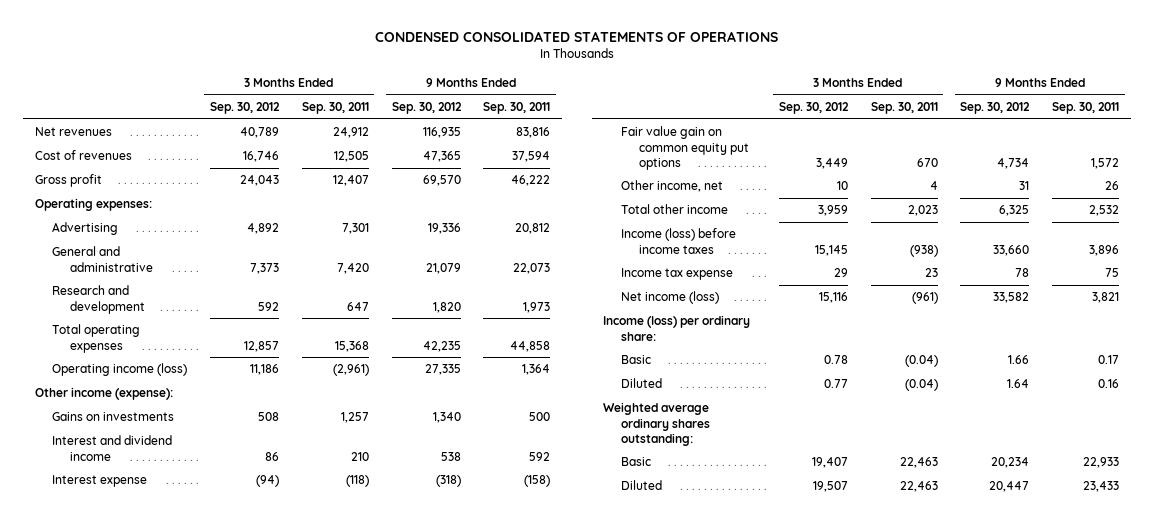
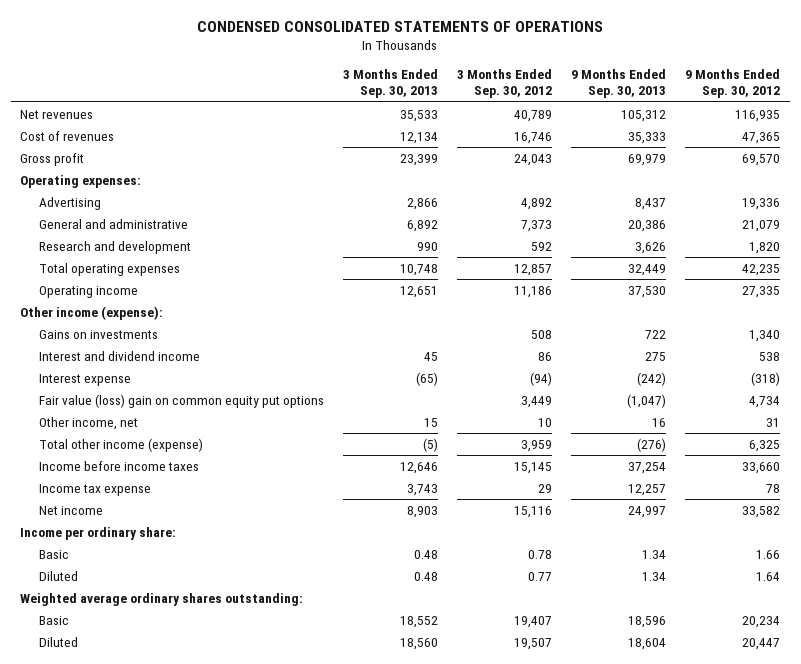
[301,101,369,114] Sep. 30, 2011 -> none
[483,101,551,114] Sep. 30, 2011 -> none
none -> [342,68,438,99] 3 Months Ended Sep. 30, 2013
none -> [571,68,667,99] 9 Months Ended Sep. 30, 2013
[52,363,188,377] Operating income (loss) -> [38,285,138,298] Operating income
[620,126,749,170] Fair value gain on common equity put options -> [38,393,324,408] Fair value (loss) gain on common equity put options
[620,204,728,215] Total other income -> [38,437,203,452] Total other income (expense)
[620,228,736,254] Income (loss) before income taxes -> [38,460,199,471] Income before income taxes
[620,291,719,305] Net income (loss) -> [38,505,103,515] Net income
[603,315,751,341] Income (loss) per ordinary share: -> [20,526,177,540] Income per ordinary share:

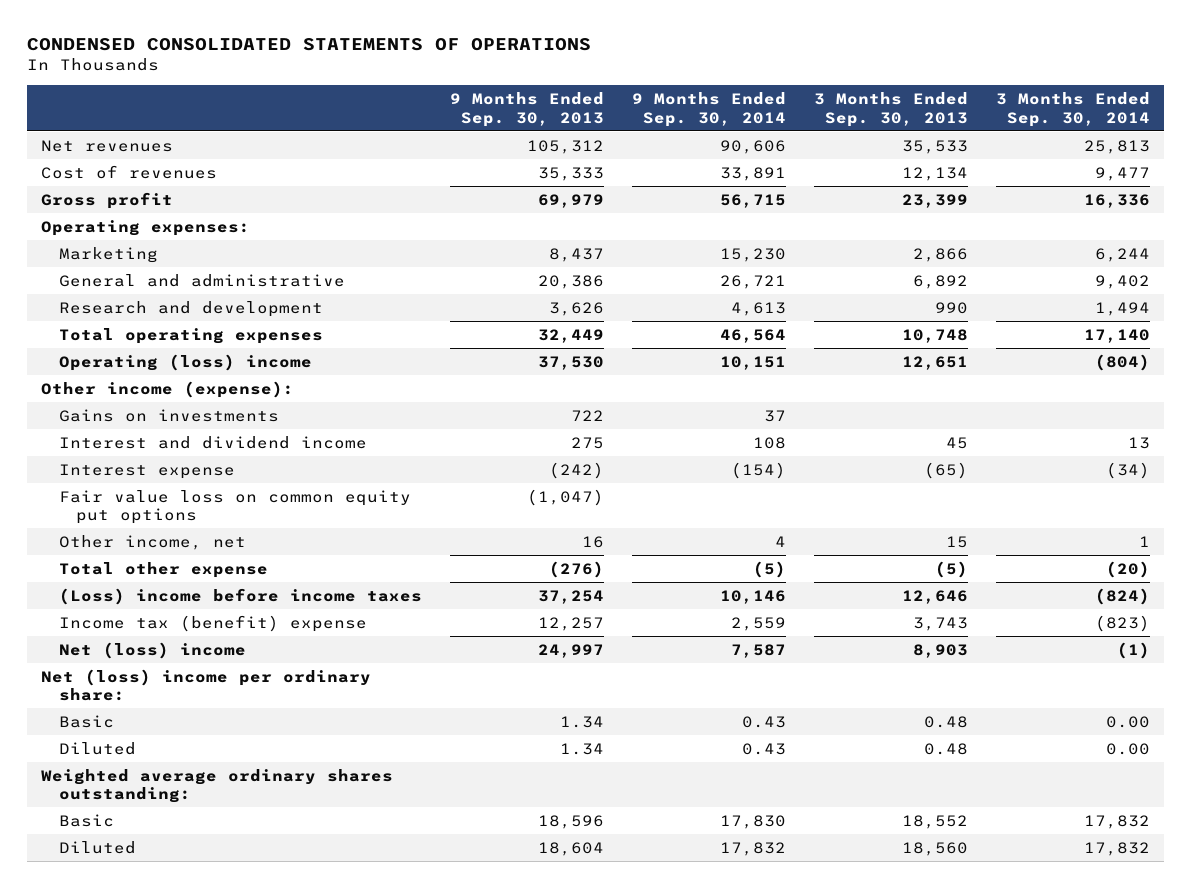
[456,68,552,99] 3 Months Ended Sep. 30, 2012 -> none
[685,68,781,99] 9 Months Ended Sep. 30, 2012 -> none
none -> [631,91,786,127] 9 Months Ended Sep. 30, 2014
none -> [995,91,1150,127] 3 Months Ended Sep. 30, 2014
[38,196,101,210] Advertising -> [58,246,158,263] Marketing
[38,285,138,298] Operating income -> [58,353,312,371] Operating (loss) income
[38,393,324,408] Fair value (loss) gain on common equity put options -> [58,489,411,525] Fair value loss on common equity put options
[38,437,203,452] Total other income (expense) -> [58,561,268,578] Total other expense
[38,460,199,471] Income before income taxes -> [58,587,422,605] (Loss) income before income taxes
[38,483,151,496] Income tax expense -> [58,614,367,632] Income tax (benefit) expense
[38,505,103,515] Net income -> [58,641,246,659] Net (loss) income
[20,526,177,540] Income per ordinary share: -> [41,668,372,702] Net (loss) income per ordinary share:

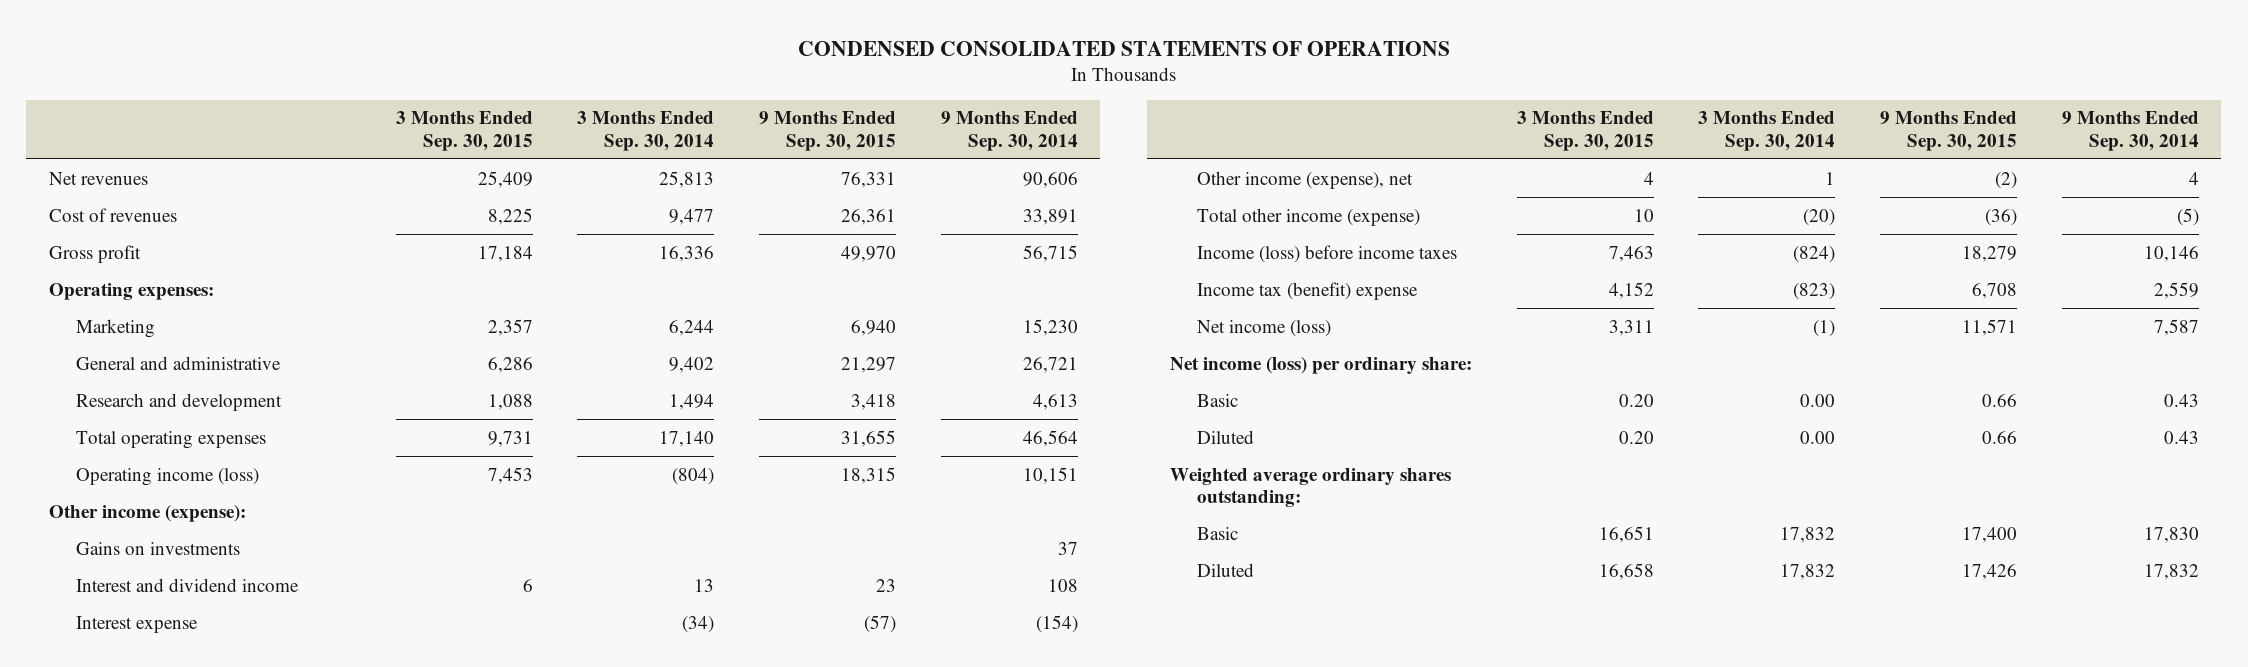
[449,91,604,127] 9 Months Ended Sep. 30, 2013 -> none
[813,91,968,127] 3 Months Ended Sep. 30, 2013 -> none
none -> [395,111,533,151] 3 Months Ended Sep. 30, 2015
none -> [759,111,897,151] 9 Months Ended Sep. 30, 2015
[58,353,312,371] Operating (loss) income -> [75,467,259,486] Operating income (loss)
[58,489,411,525] Fair value loss on common equity put options -> none
[58,534,246,550] Other income, net -> [1196,170,1413,189] Other income (expense), net
[58,561,268,578] Total other expense -> [1196,207,1420,226] Total other income (expense)
[58,587,422,605] (Loss) income before income taxes -> [1196,244,1457,263] Income (loss) before income taxes
[58,641,246,659] Net (loss) income -> [1196,319,1331,337] Net income (loss)
[41,668,372,702] Net (loss) income per ordinary share: -> [1169,356,1472,374] Net income (loss) per ordinary share:

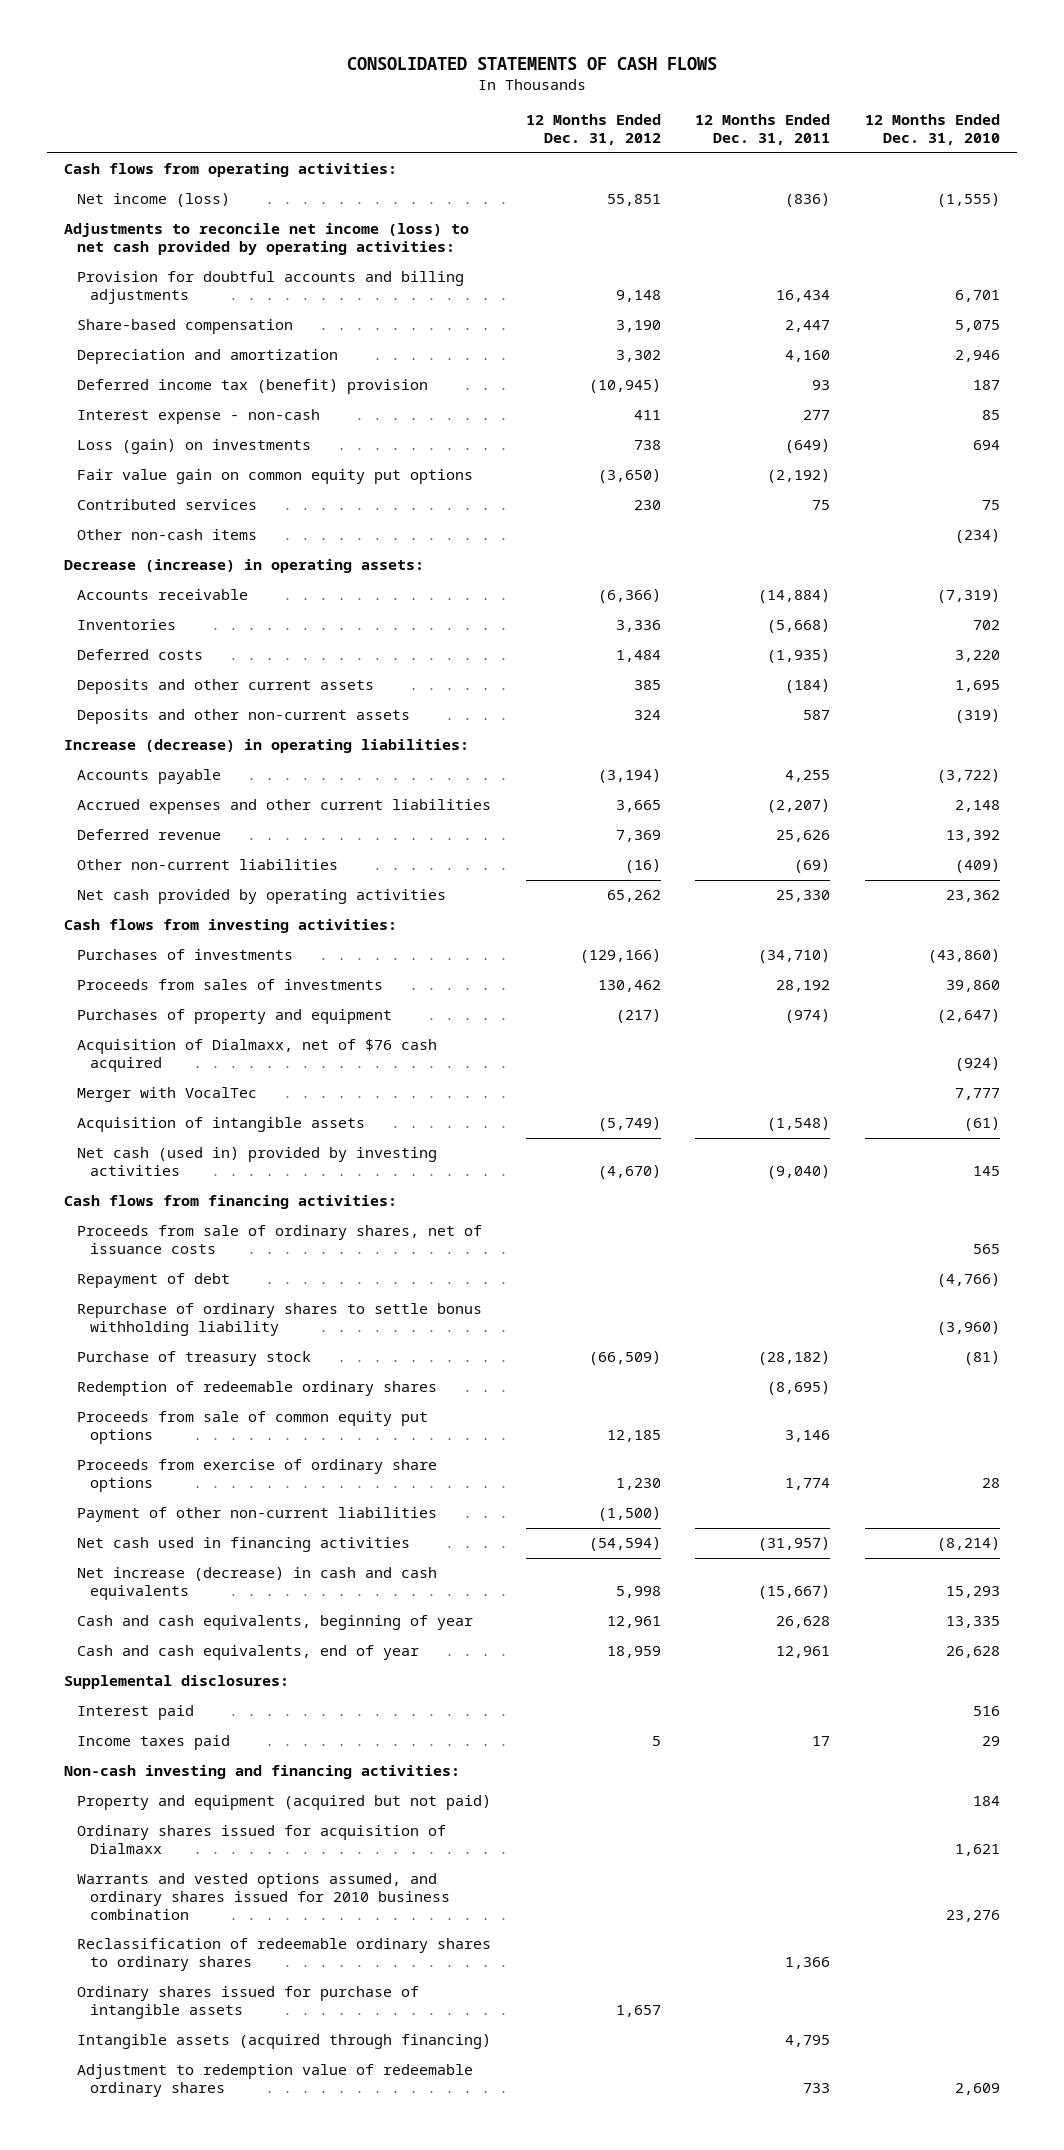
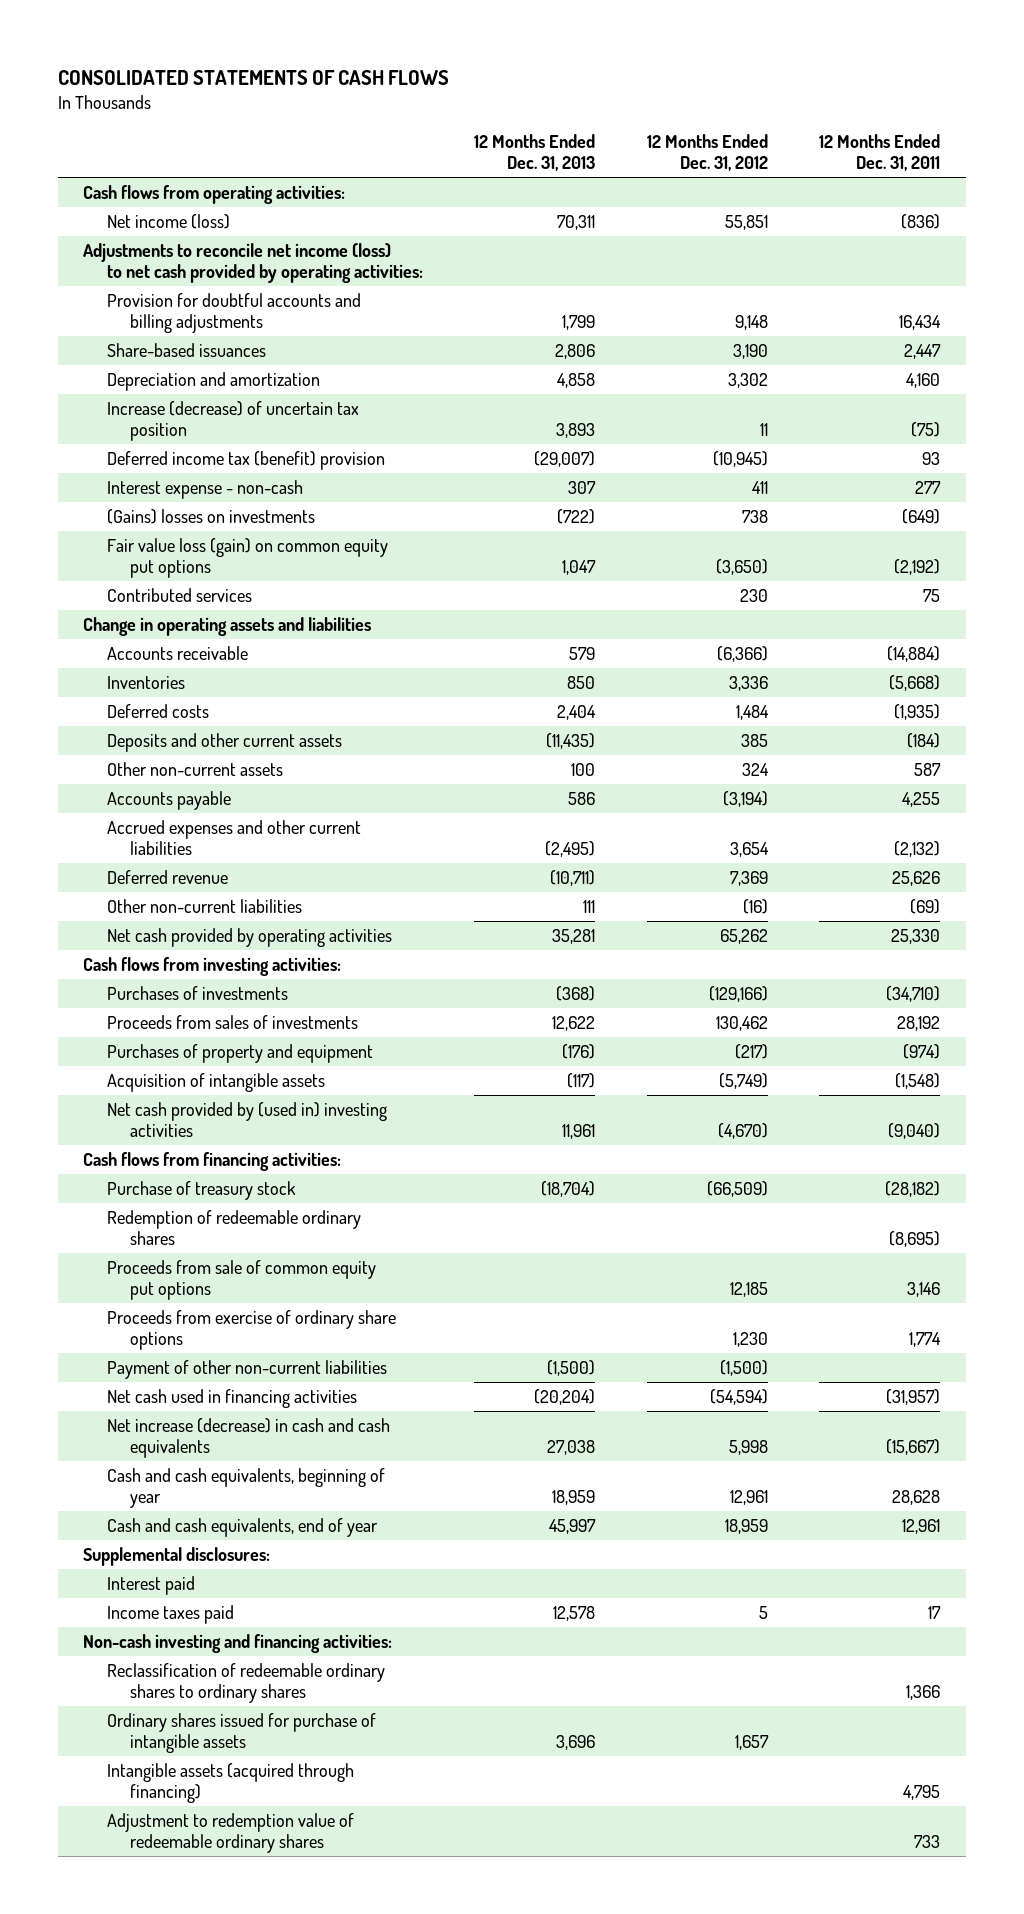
[864,114,1000,146] 12 Months Ended Dec. 31, 2010 -> none
none -> [474,134,596,172] 12 Months Ended Dec. 31, 2013
[77,319,294,335] Share-based compensation -> [106,343,266,358] Share-based issuances
none -> [106,401,359,442] Increase (decrease) of uncertain tax position
[77,439,312,455] Loss (gain) on investments -> [106,509,315,525] (Gains) losses on investments
[77,469,474,485] Fair value gain on common equity put options -> [106,538,388,579] Fair value loss (gain) on common equity put options
[77,529,258,541] Other non-cash items -> none
[63,559,424,574] Decrease (increase) in operating assets: -> none
none -> [83,617,372,637] Change in operating assets and liabilities
[63,739,469,754] Increase (decrease) in operating liabilities: -> none
[77,709,411,725] Deposits and other non-current assets -> [106,762,283,777] Other non-current assets
[615,800,661,813] 3,665 -> [729,842,769,858] 3,654
[767,799,831,814] (2,207) -> [894,841,941,858] (2,132)
[77,1039,438,1073] Acquisition of Dialmaxx, net of $76 cash acquired -> none
[77,1087,258,1103] Merger with VocalTec -> none
[77,1147,438,1177] Net cash (used in) provided by investing activities -> [106,1102,387,1138] Net cash provided by (used in) investing activities
[77,1225,483,1255] Proceeds from sale of ordinary shares, net of issuance costs -> none
[77,1273,231,1289] Repayment of debt -> none
[77,1303,483,1337] Repurchase of ordinary shares to settle bonus withholding liability -> none
[776,1616,831,1629] 26,628 -> [892,1490,941,1506] 28,628
[77,1795,492,1811] Property and equipment (acquired but not paid) -> none
[77,1825,447,1855] Ordinary shares issued for acquisition of Dialmaxx -> none
[77,1873,451,1920] Warrants and vested options assumed, and ordinary shares issued for 2010 business combination -> none

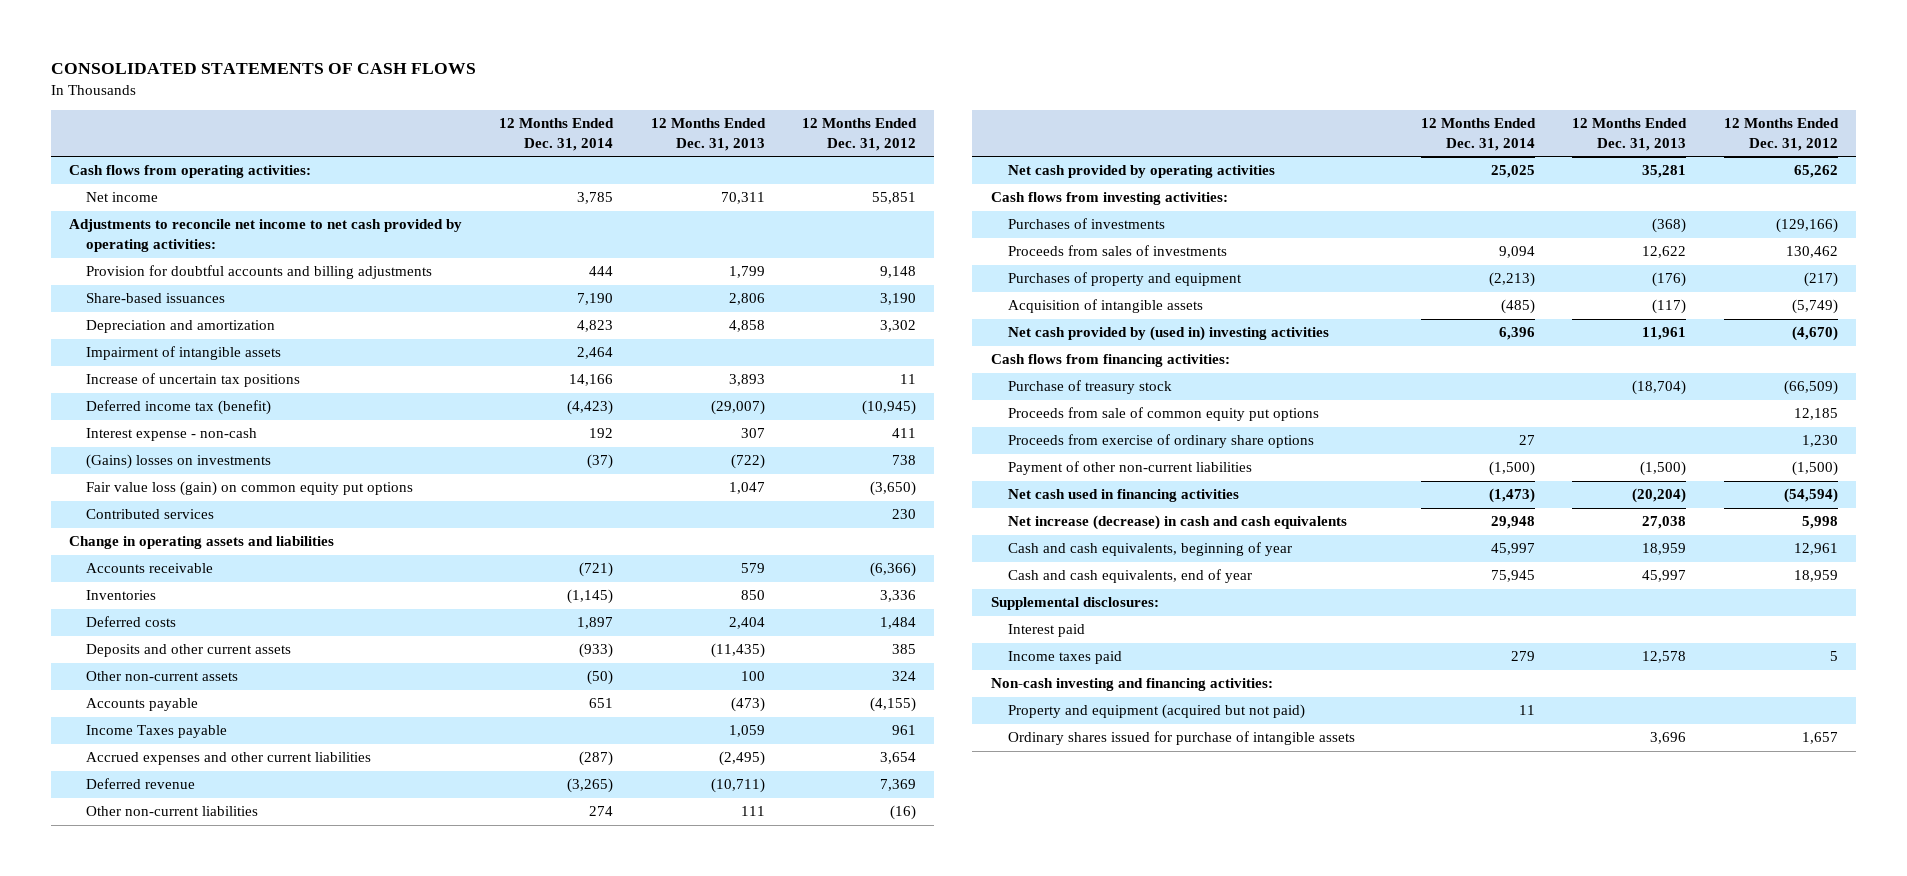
[819,134,941,172] 12 Months Ended Dec. 31, 2011 -> none
none -> [499,118,615,151] 12 Months Ended Dec. 31, 2014
[106,214,230,230] Net income (loss) -> [86,192,159,203] Net income
[83,243,423,284] Adjustments to reconcile net income (loss) to net cash provided by operating activities: -> [69,219,463,252] Adjustments to reconcile net income to net cash provided by operating activities:
none -> [86,346,282,361] Impairment of intangible assets
[106,401,359,442] Increase (decrease) of uncertain tax position -> [86,373,301,388] Increase of uncertain tax positions
[106,451,385,471] Deferred income tax (benefit) provision -> [86,400,272,416] Deferred income tax (benefit)
[568,792,596,806] 586 -> [730,697,765,713] (473)
[722,791,768,808] (3,194) -> [869,697,916,713] (4,155)
none -> [86,725,228,739] Income Taxes payable
[106,1210,361,1246] Redemption of redeemable ordinary shares -> none
[106,1663,385,1704] Reclassification of redeemable ordinary shares to ordinary shares -> none
none -> [1008,704,1306,720] Property and equipment (acquired but not paid)
[106,1763,354,1804] Intangible assets (acquired through financing) -> none
[106,1813,354,1854] Adjustment to redemption value of redeemable ordinary shares -> none

